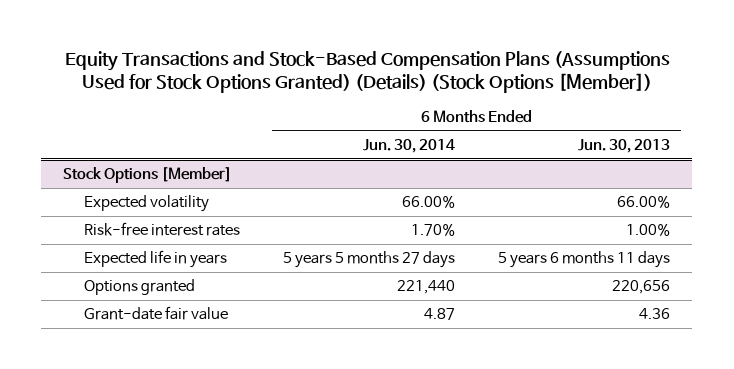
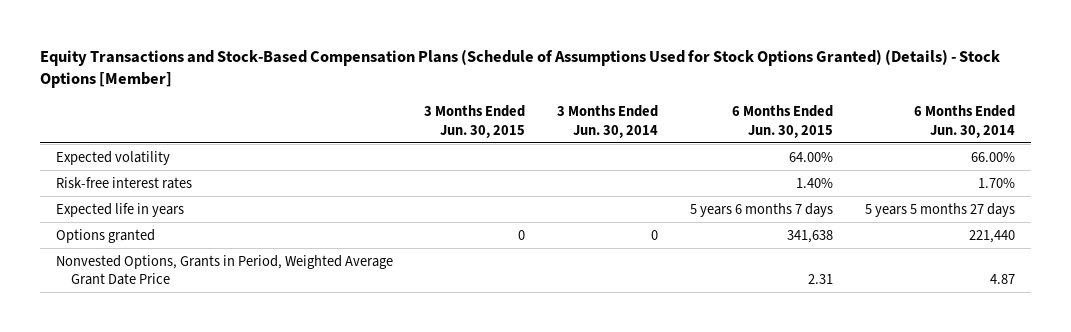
[64,50,670,94] Equity Transactions and Stock-Based Compensation Plans (Assumptions Used for Stock Options Granted) (Details) (Stock Options [Member]) -> [39,48,1000,89] Equity Transactions and Stock-Based Compensation Plans (Schedule of Assumptions Used for Stock Options Granted) (Details) - Stock Options [Member]
[578,139,671,154] Jun. 30, 2013 -> none
none -> [424,105,526,138] 3 Months Ended Jun. 30, 2015
none -> [557,105,659,138] 3 Months Ended Jun. 30, 2014
none -> [732,105,834,138] 6 Months Ended Jun. 30, 2015
[63,167,233,184] Stock Options [Member] -> none
[83,306,228,321] Grant-date fair value -> [55,254,393,286] Nonvested Options, Grants in Period, Weighted Average Grant Date Price

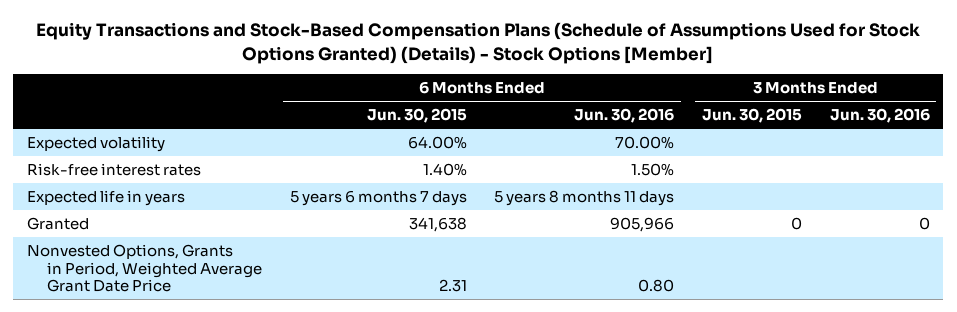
[557,105,659,138] 3 Months Ended Jun. 30, 2014 -> none
[913,105,1015,138] 6 Months Ended Jun. 30, 2014 -> none
none -> [574,108,675,124] Jun. 30, 2016
none -> [829,108,930,124] Jun. 30, 2016
[55,228,155,243] Options granted -> [26,216,89,230] Granted

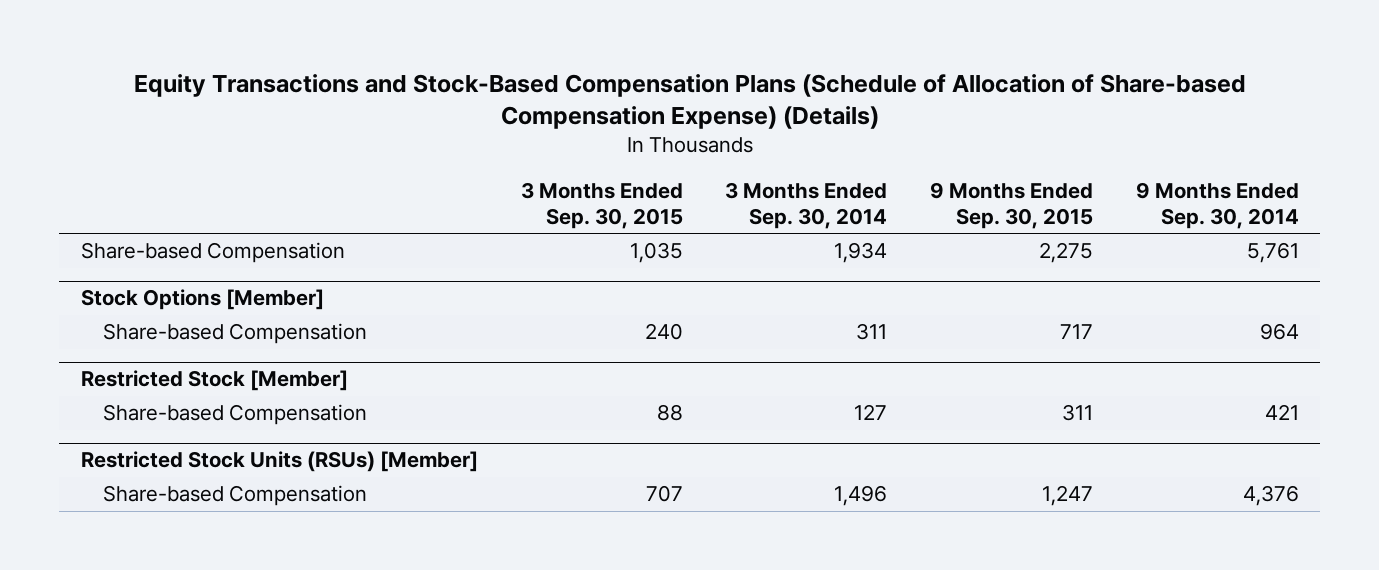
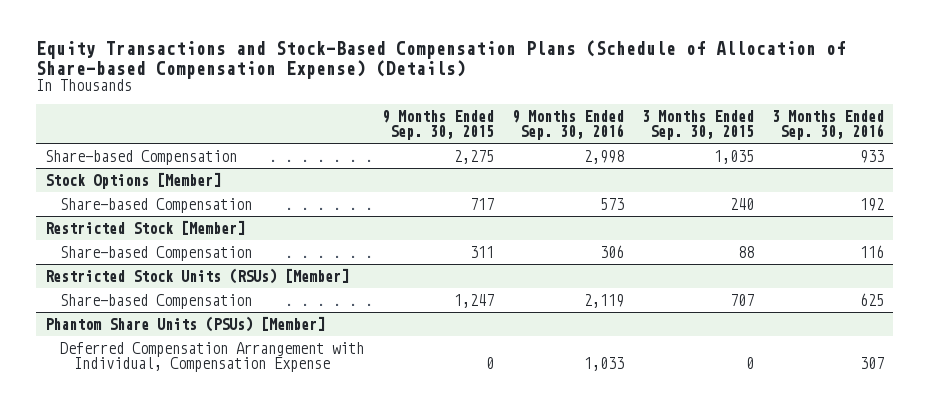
[725,181,888,229] 3 Months Ended Sep. 30, 2014 -> none
[1135,181,1299,229] 9 Months Ended Sep. 30, 2014 -> none
none -> [511,109,624,140] 9 Months Ended Sep. 30, 2016
none -> [771,109,884,140] 3 Months Ended Sep. 30, 2016
none -> [44,315,325,332] Phantom Share Units (PSUs) [Member]
none -> [59,341,364,373] Deferred Compensation Arrangement with Individual, Compensation Expense

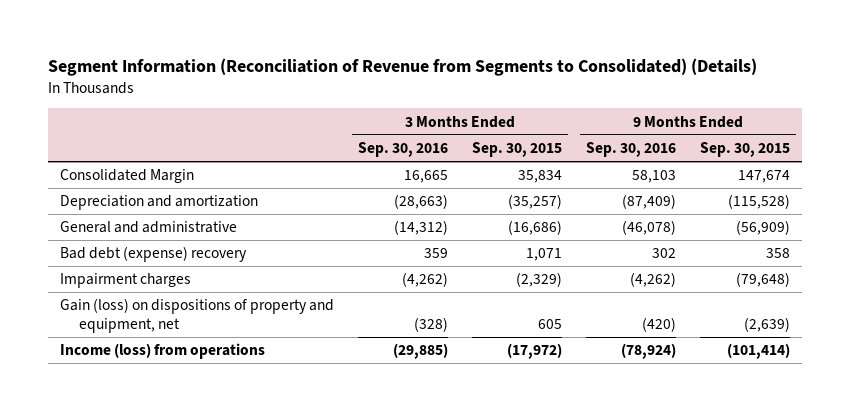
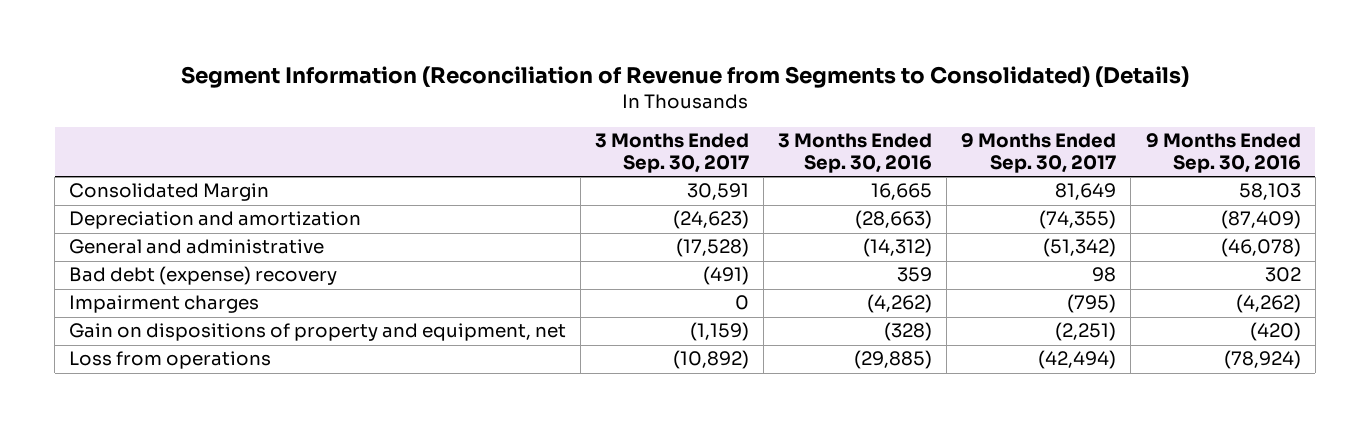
[471,141,562,157] Sep. 30, 2015 -> none
[699,141,790,157] Sep. 30, 2015 -> none
none -> [595,133,750,174] 3 Months Ended Sep. 30, 2017
none -> [961,133,1117,174] 9 Months Ended Sep. 30, 2017
[59,298,334,334] Gain (loss) on dispositions of property and equipment, net -> [69,323,567,342] Gain on dispositions of property and equipment, net
[59,343,265,360] Income (loss) from operations -> [69,351,272,370] Loss from operations

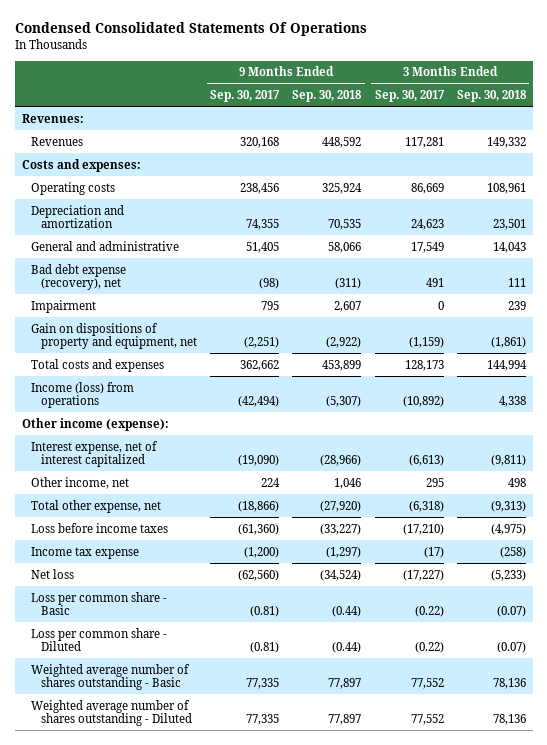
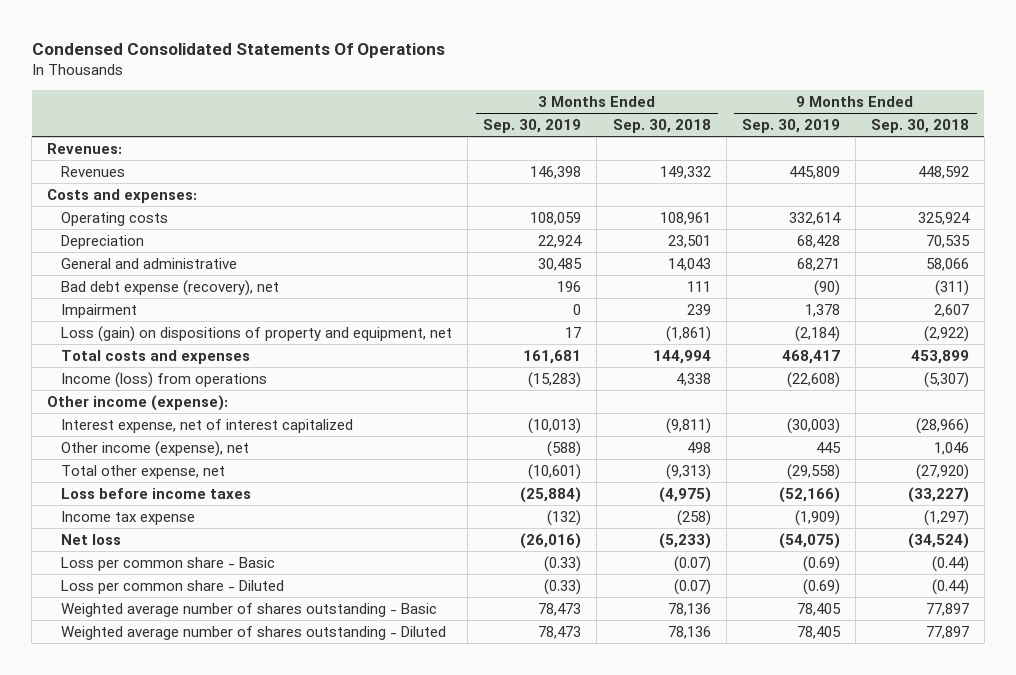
[210,89,281,102] Sep. 30, 2017 -> none
[374,89,445,102] Sep. 30, 2017 -> none
none -> [483,119,582,134] Sep. 30, 2019
none -> [741,119,840,134] Sep. 30, 2019
[31,204,125,229] Depreciation and amortization -> [61,234,145,249] Depreciation
[31,322,197,350] Gain on dispositions of property and equipment, net -> [61,325,453,342] Loss (gain) on dispositions of property and equipment, net
[31,476,130,489] Other income, net -> [61,440,250,457] Other income (expense), net

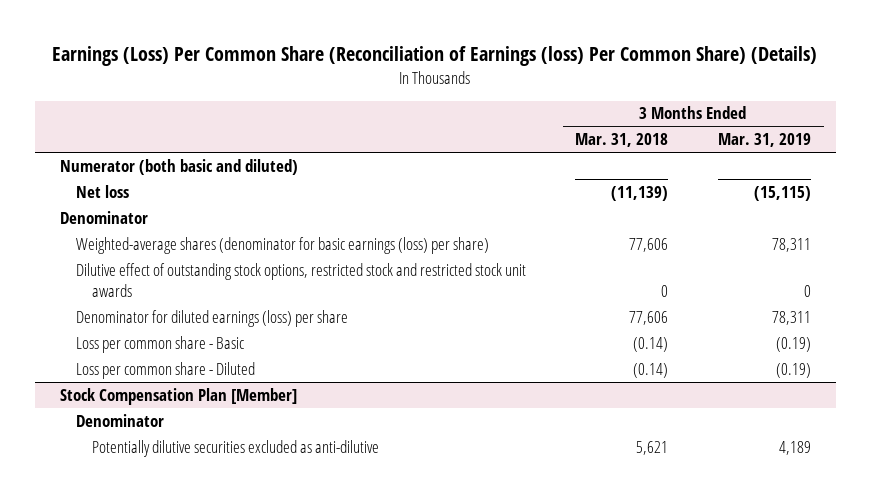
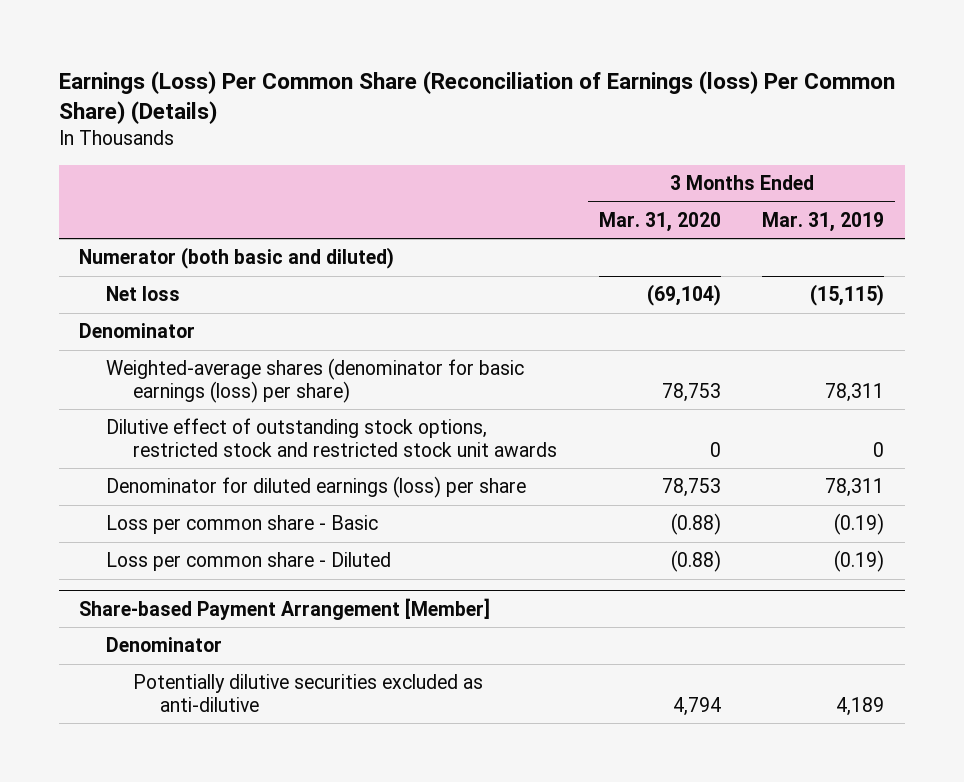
[575,133,669,148] Mar. 31, 2018 -> none
none -> [598,211,721,232] Mar. 31, 2020
[59,387,297,405] Stock Compensation Plan [Member] -> [79,597,491,620] Share-based Payment Arrangement [Member]

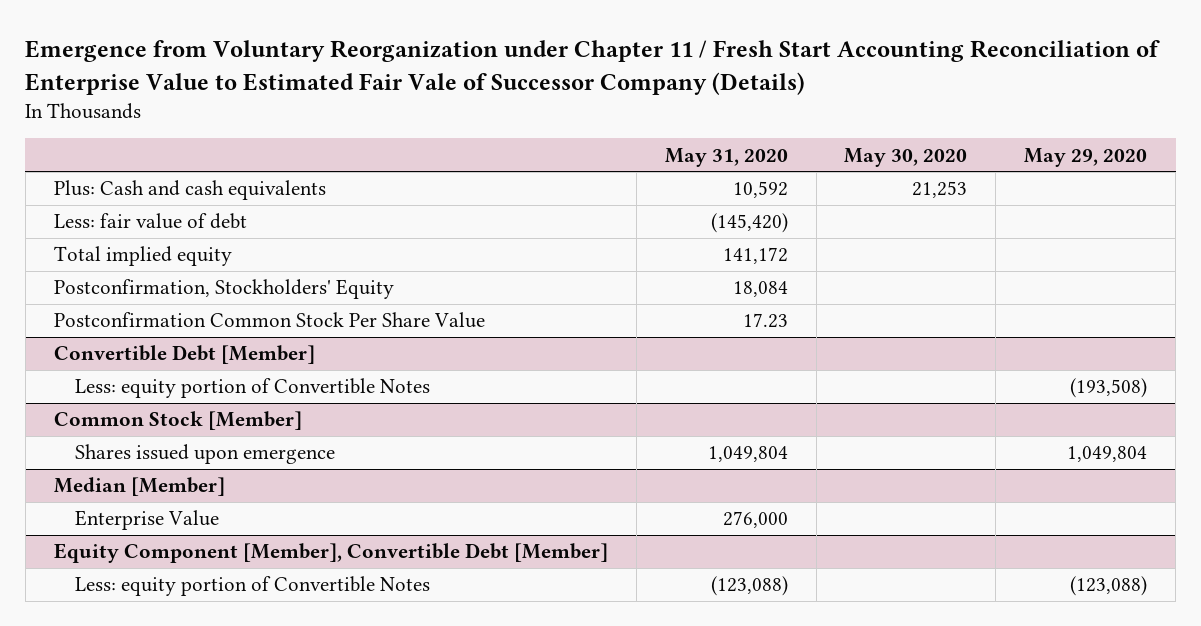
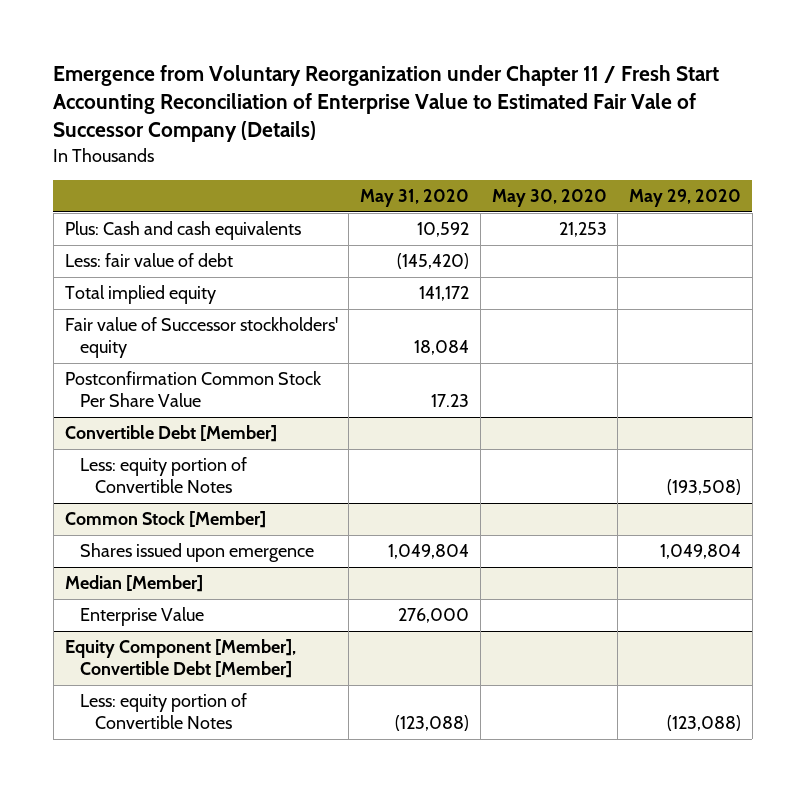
[53,279,394,300] Postconfirmation, Stockholders' Equity -> [64,317,338,359] Fair value of Successor stockholders' equity

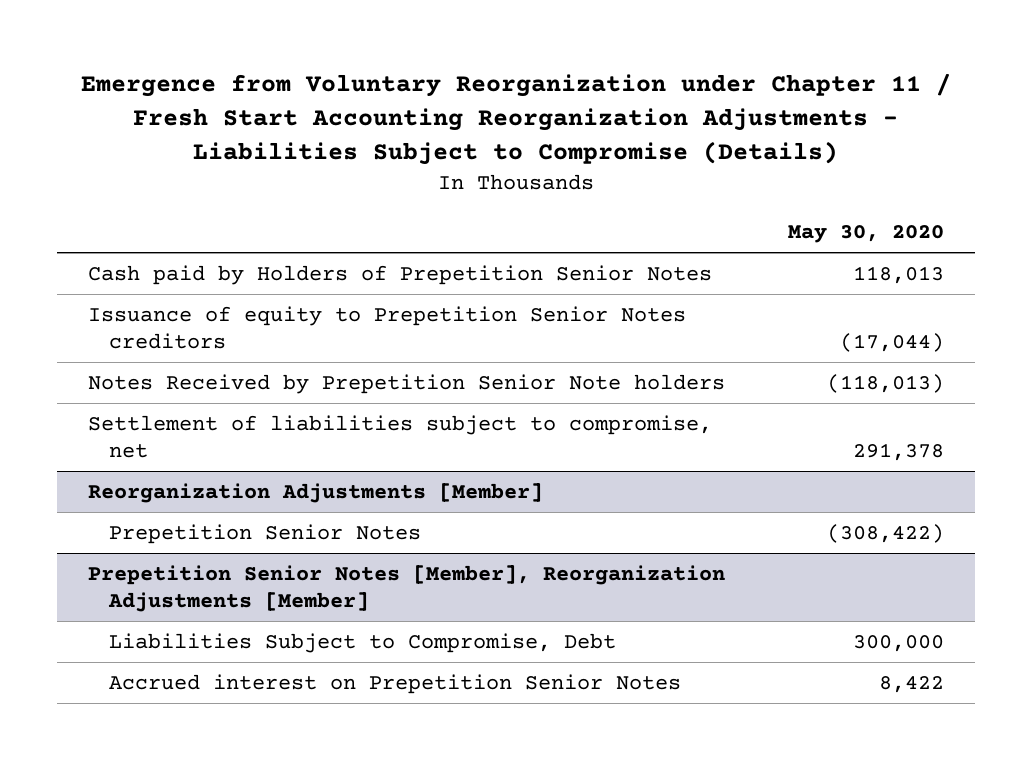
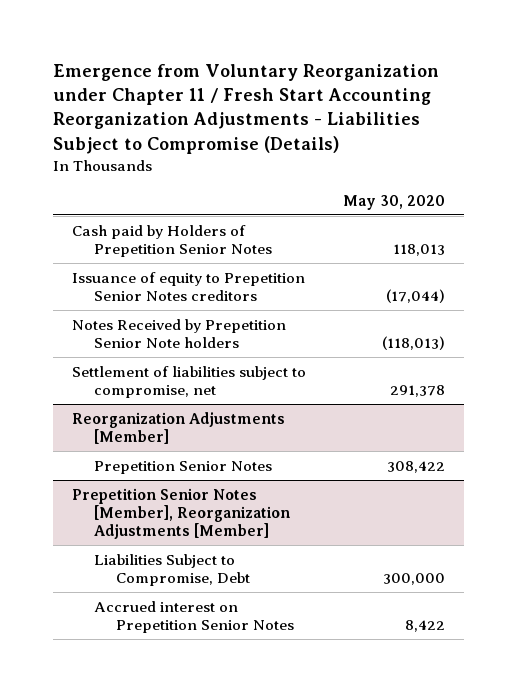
[826,523,944,543] (308,422) -> [387,460,446,473] 308,422

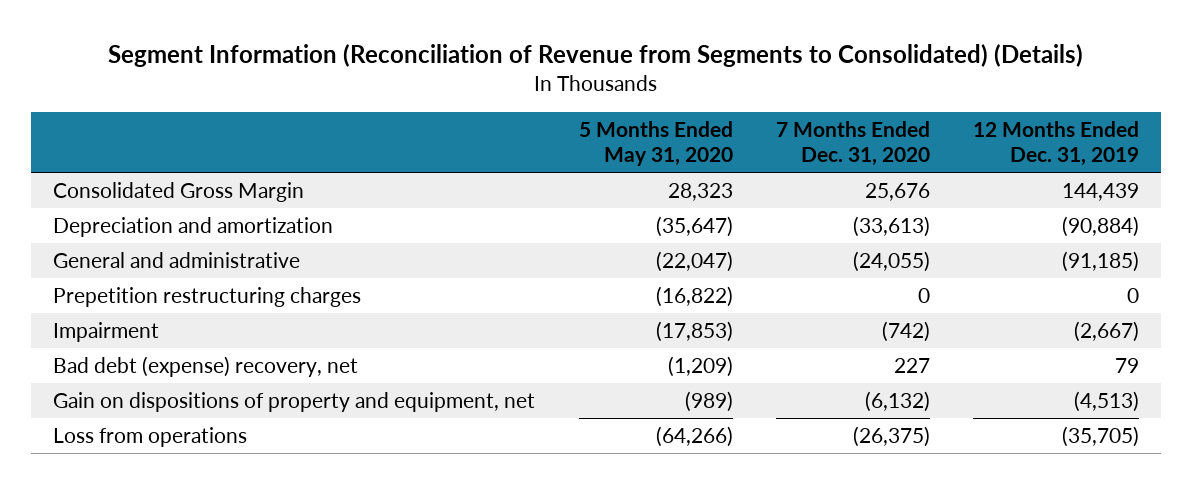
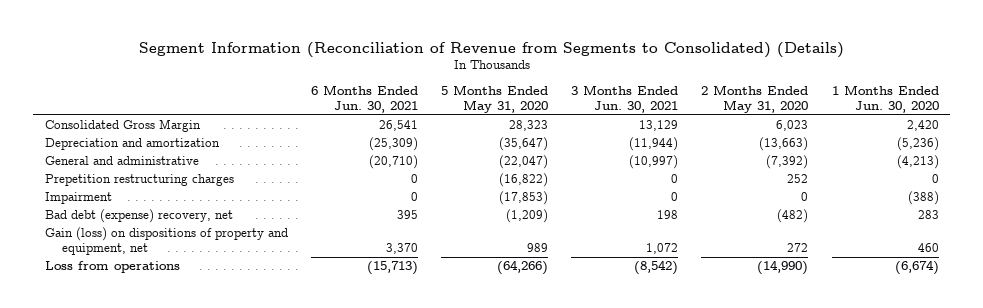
[775,120,930,167] 7 Months Ended Dec. 31, 2020 -> none
[973,120,1140,167] 12 Months Ended Dec. 31, 2019 -> none
none -> [311,85,419,114] 6 Months Ended Jun. 30, 2021
none -> [571,85,679,114] 3 Months Ended Jun. 30, 2021
none -> [701,85,809,114] 2 Months Ended May 31, 2020
none -> [831,85,939,114] 1 Months Ended Jun. 30, 2020
[53,392,536,413] Gain on dispositions of property and equipment, net -> [44,227,288,256] Gain (loss) on dispositions of property and equipment, net
[684,391,733,413] (989) -> [527,243,549,253] 989

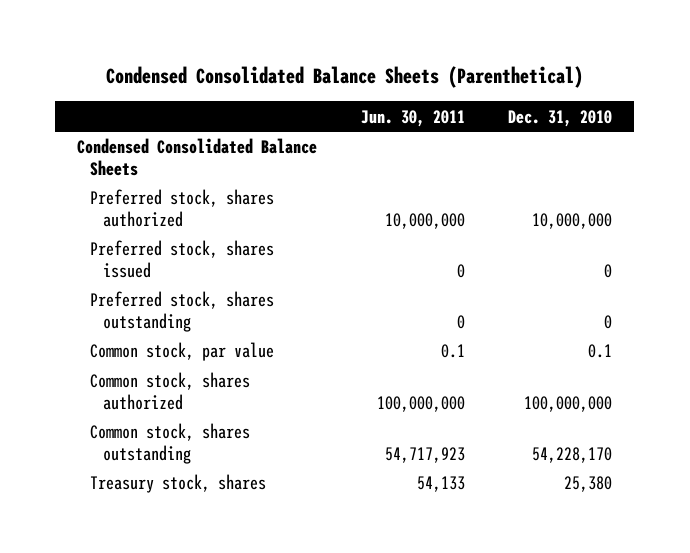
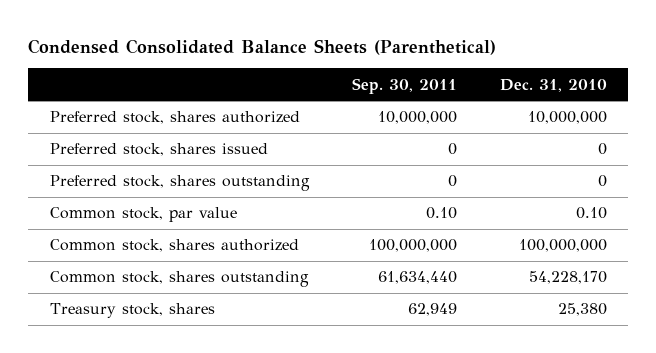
[360,109,465,127] Jun. 30, 2011 -> none
none -> [351,77,457,94] Sep. 30, 2011
[77,138,318,176] Condensed Consolidated Balance Sheets -> none
[588,344,613,359] 0.1 -> [575,207,607,220] 0.10

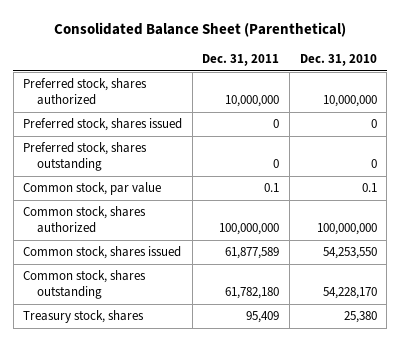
[28,38,497,55] Condensed Consolidated Balance Sheets (Parenthetical) -> [53,21,346,37] Consolidated Balance Sheet (Parenthetical)
[351,77,457,94] Sep. 30, 2011 -> none
none -> [202,54,280,67] Dec. 31, 2011
[575,207,607,220] 0.10 -> [361,183,377,193] 0.1
none -> [23,246,182,260] Common stock, shares issued

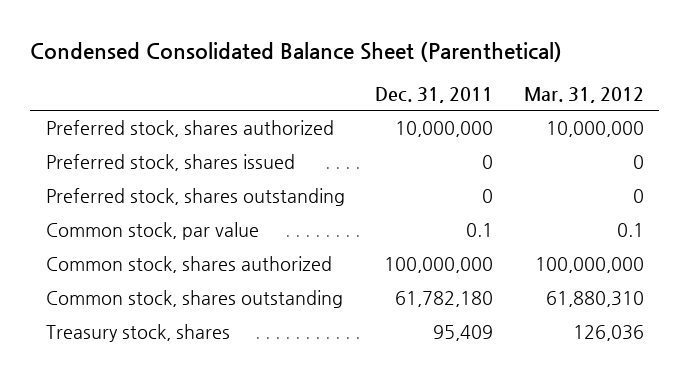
[53,21,346,37] Consolidated Balance Sheet (Parenthetical) -> [30,42,563,63] Condensed Consolidated Balance Sheet (Parenthetical)
[299,54,377,67] Dec. 31, 2010 -> none
none -> [524,86,645,103] Mar. 31, 2012
[23,246,182,260] Common stock, shares issued -> none

